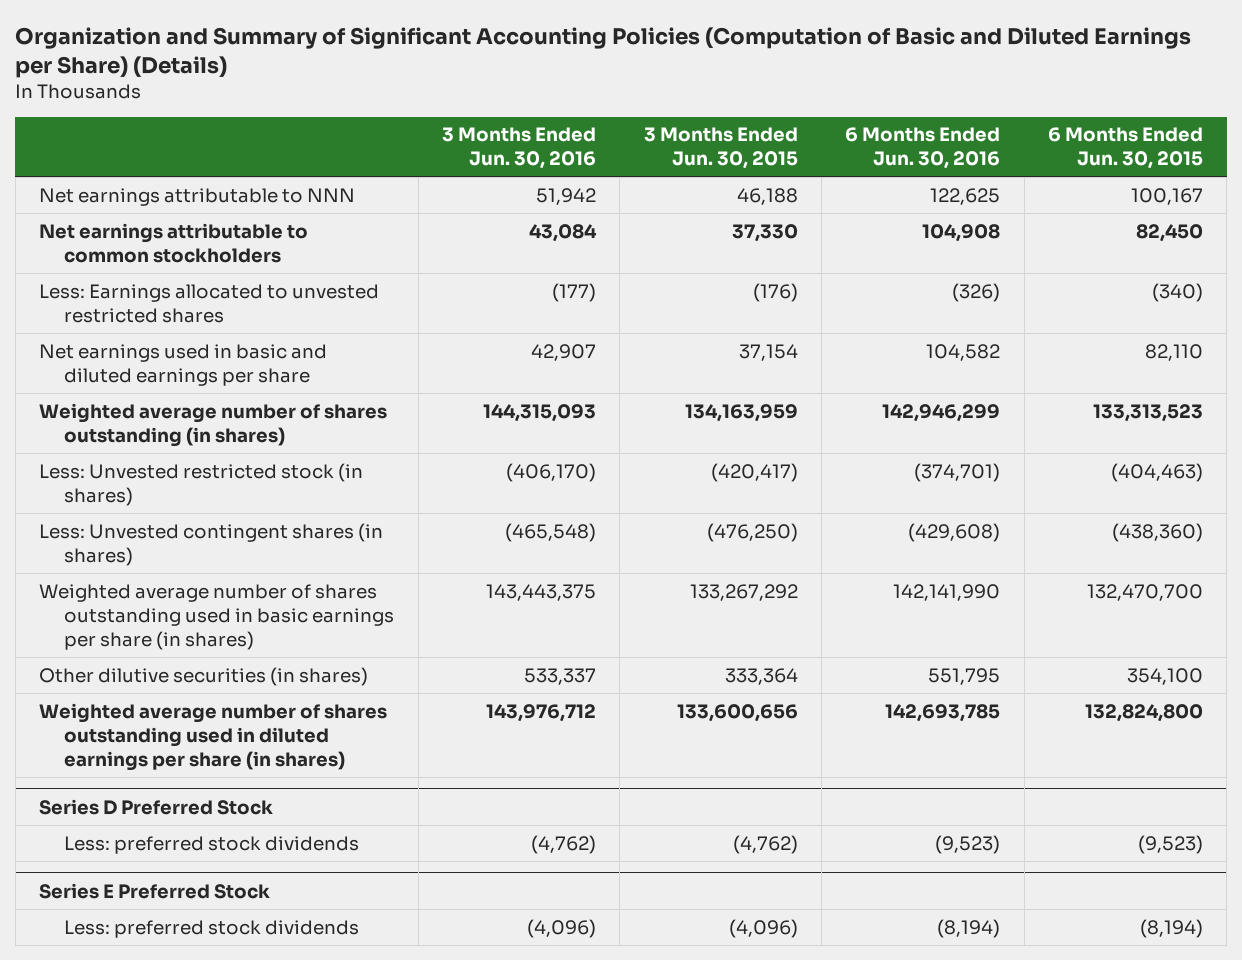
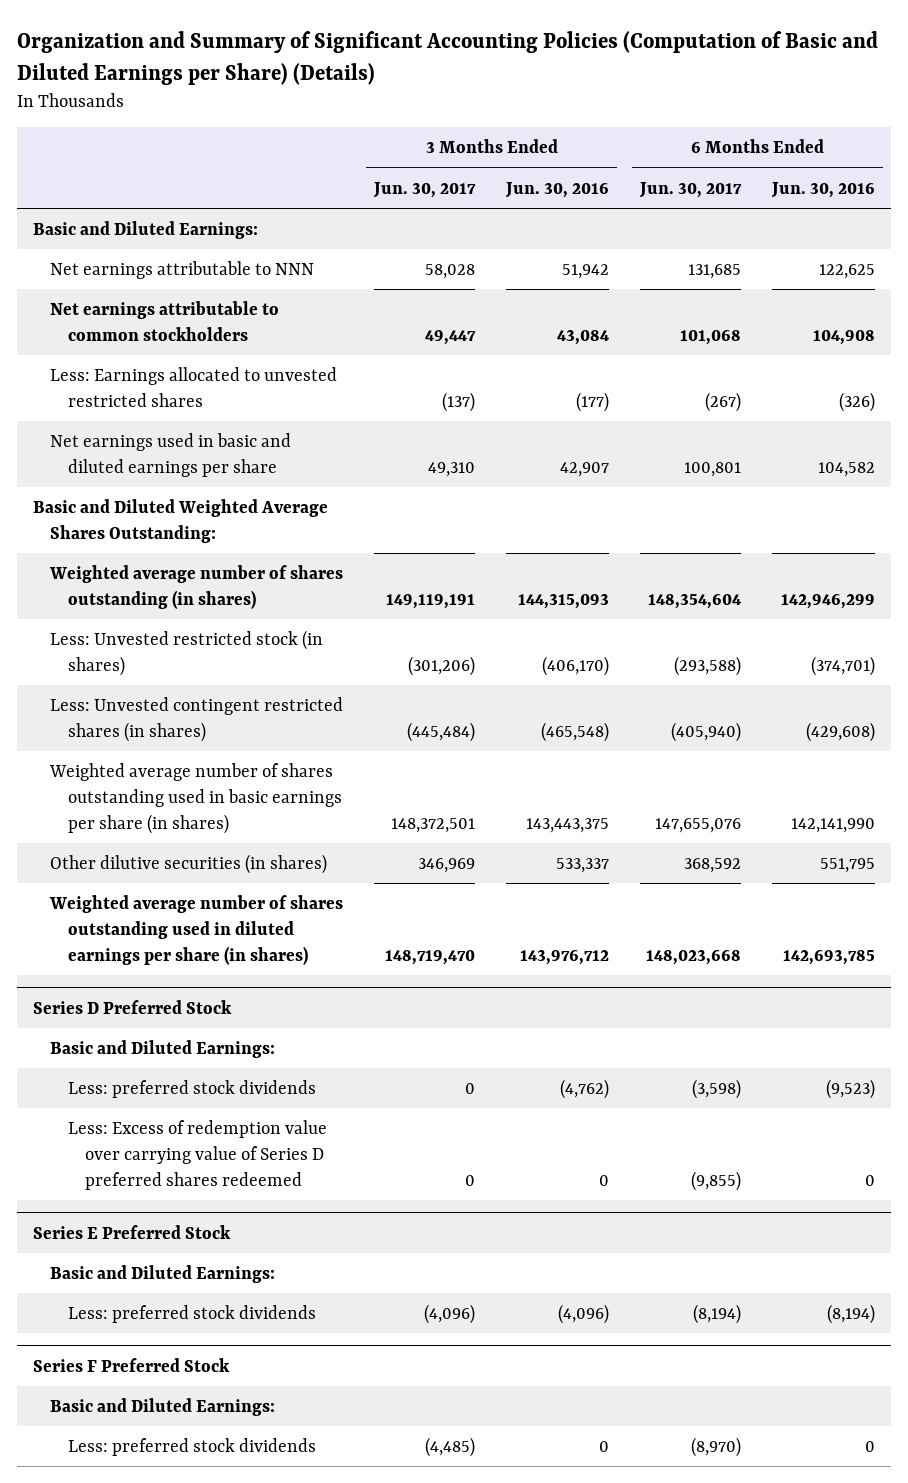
[643,127,798,170] 3 Months Ended Jun. 30, 2015 -> none
[1048,127,1204,170] 6 Months Ended Jun. 30, 2015 -> none
none -> [373,181,477,198] Jun. 30, 2017
none -> [639,181,743,198] Jun. 30, 2017
none -> [32,220,258,239] Basic and Diluted Earnings:
none -> [32,498,328,543] Basic and Diluted Weighted Average Shares Outstanding:
[39,522,384,566] Less: Unvested contingent shares (in shares) -> [50,696,344,742] Less: Unvested contingent restricted shares (in shares)
none -> [50,1039,276,1058] Basic and Diluted Earnings:
none -> [67,1119,327,1190] Less: Excess of redemption value over carrying value of Series D preferred shares redeemed
none -> [50,1264,276,1283] Basic and Diluted Earnings:
none -> [32,1357,230,1372] Series F Preferred Stock
none -> [50,1397,276,1416] Basic and Diluted Earnings:
none -> [67,1437,316,1456] Less: preferred stock dividends

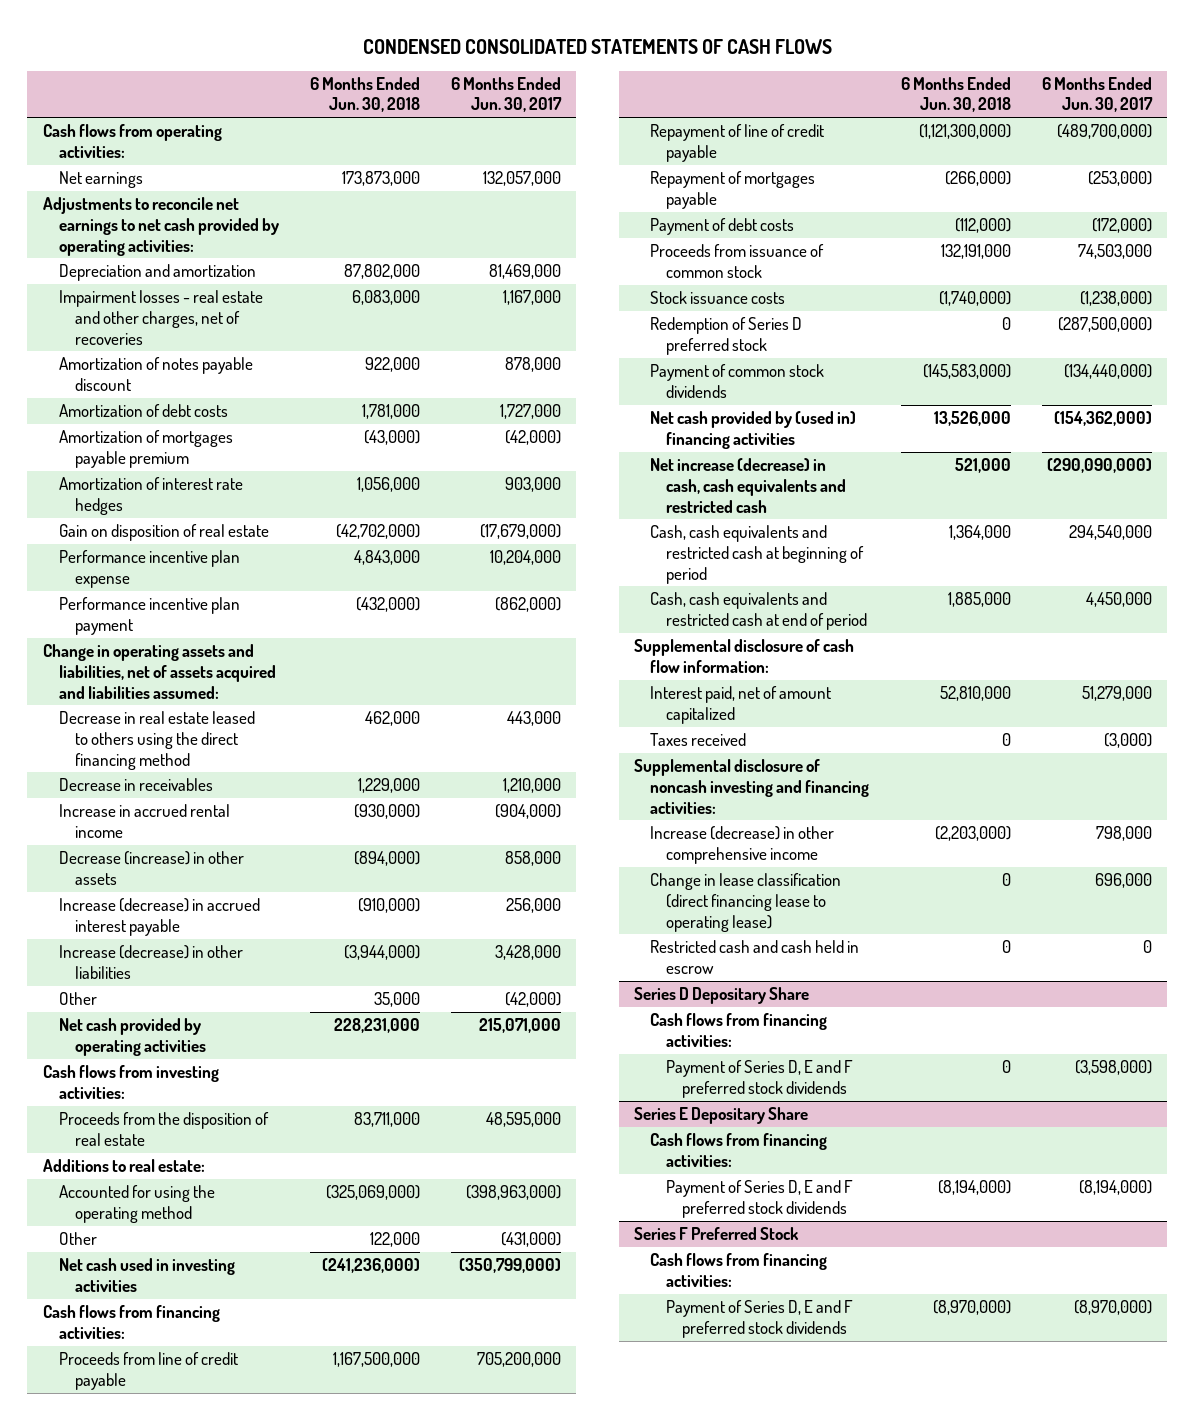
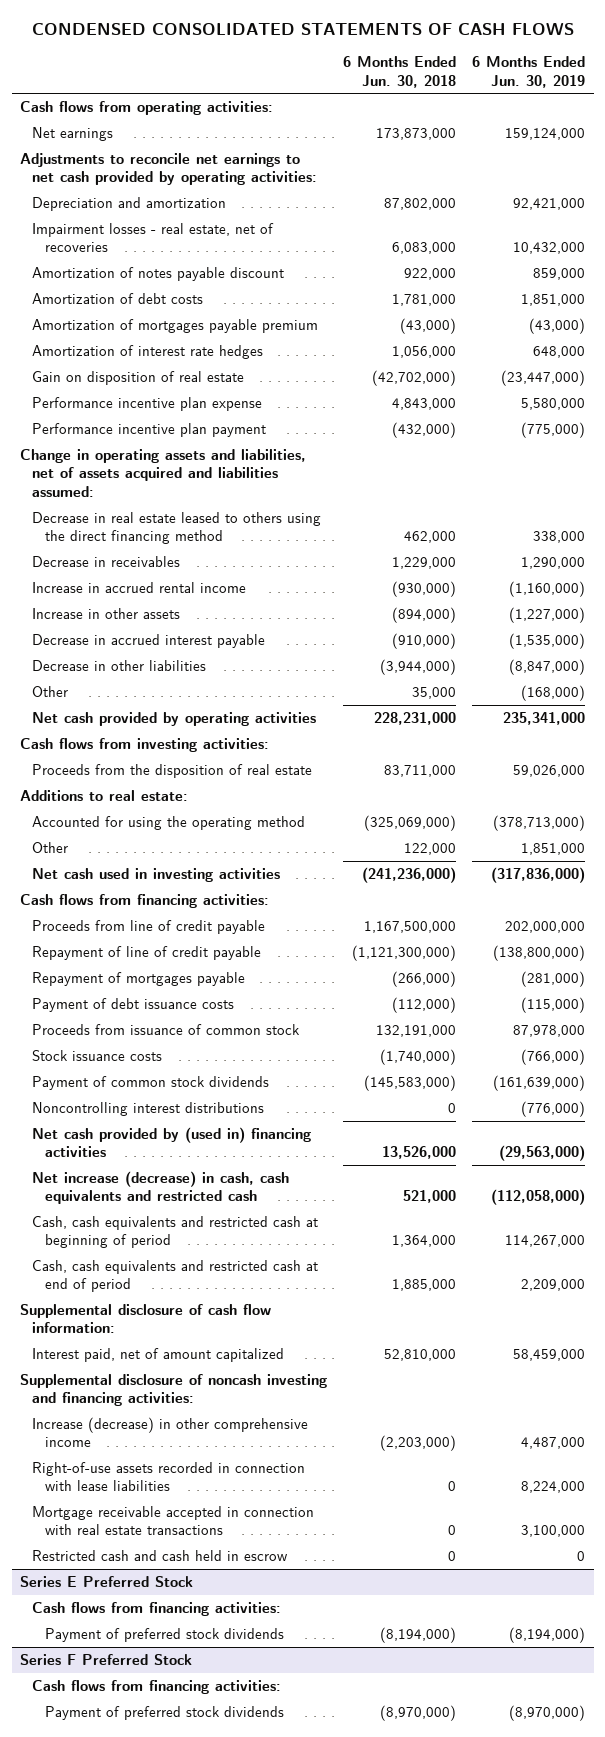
[450,76,562,113] 6 Months Ended Jun. 30, 2017 -> none
none -> [472,56,586,88] 6 Months Ended Jun. 30, 2019
[58,290,263,345] Impairment losses - real estate and other charges, net of recoveries -> [32,223,275,253] Impairment losses - real estate, net of recoveries
[58,851,244,885] Decrease (increase) in other assets -> [32,608,181,620] Increase in other assets
[58,898,260,936] Increase (decrease) in accrued interest payable -> [32,634,266,649] Decrease in accrued interest payable
[58,945,243,979] Increase (decrease) in other liabilities -> [32,660,207,672] Decrease in other liabilities
[650,218,795,236] Payment of debt costs -> [32,998,235,1013] Payment of debt issuance costs
[650,317,803,355] Redemption of Series D preferred stock -> none
none -> [32,1102,265,1117] Noncontrolling interest distributions
[650,733,747,747] Taxes received -> none
[650,873,842,932] Change in lease classification (direct financing lease to operating lease) -> none
none -> [32,1462,306,1492] Right-of-use assets recorded in connection with lease liabilities
none -> [32,1506,315,1536] Mortgage receivable accepted in connection with real estate transactions
[634,987,810,1005] Series D Depositary Share -> none
[650,1013,828,1047] Cash flows from financing activities: -> none
[666,1060,854,1098] Payment of Series D, E and F preferred stock dividends -> none
[634,1107,809,1125] Series E Depositary Share -> none
none -> [20,1576,194,1588] Series E Preferred Stock
[666,1180,854,1218] Payment of Series D, E and F preferred stock dividends -> [44,1628,284,1643] Payment of preferred stock dividends
[666,1300,854,1338] Payment of Series D, E and F preferred stock dividends -> [44,1706,284,1721] Payment of preferred stock dividends

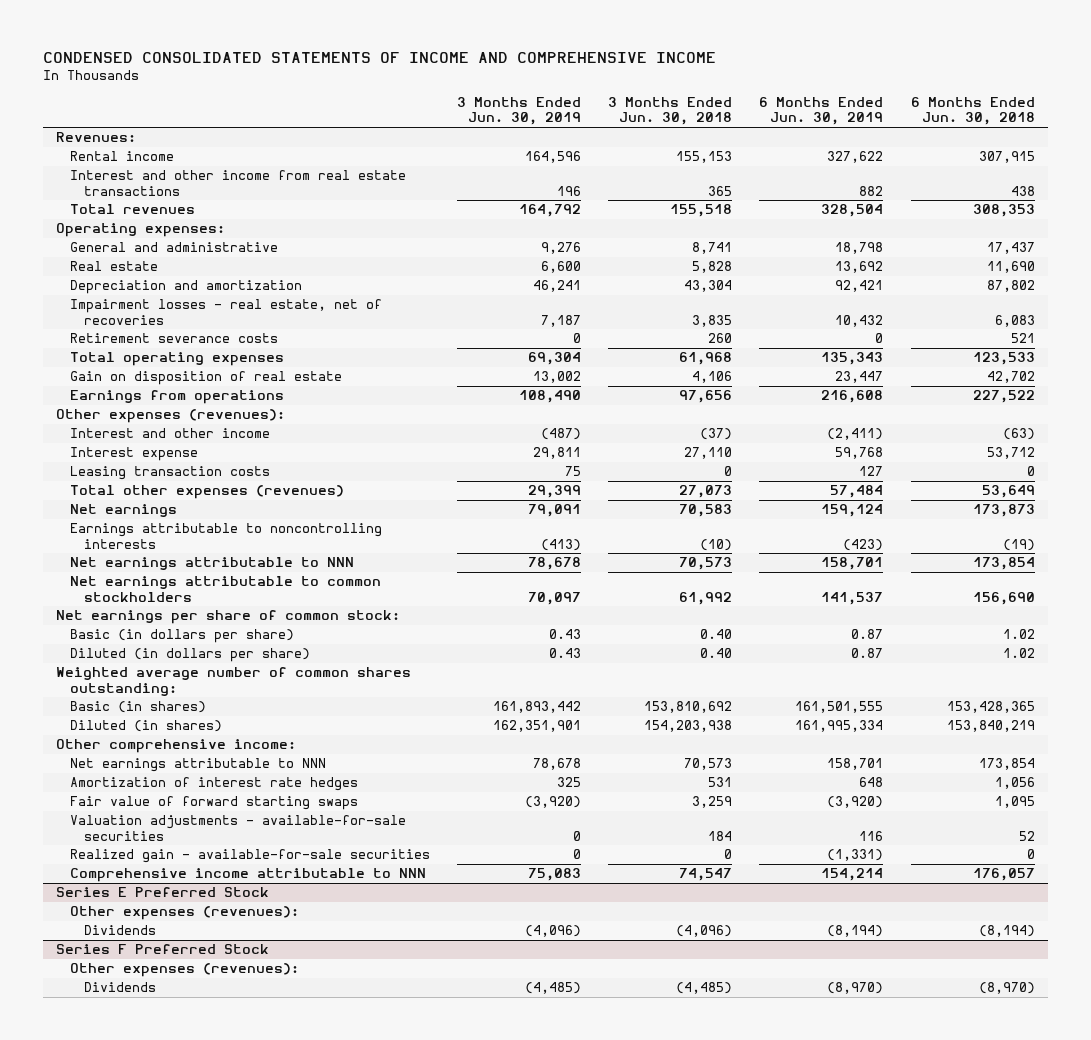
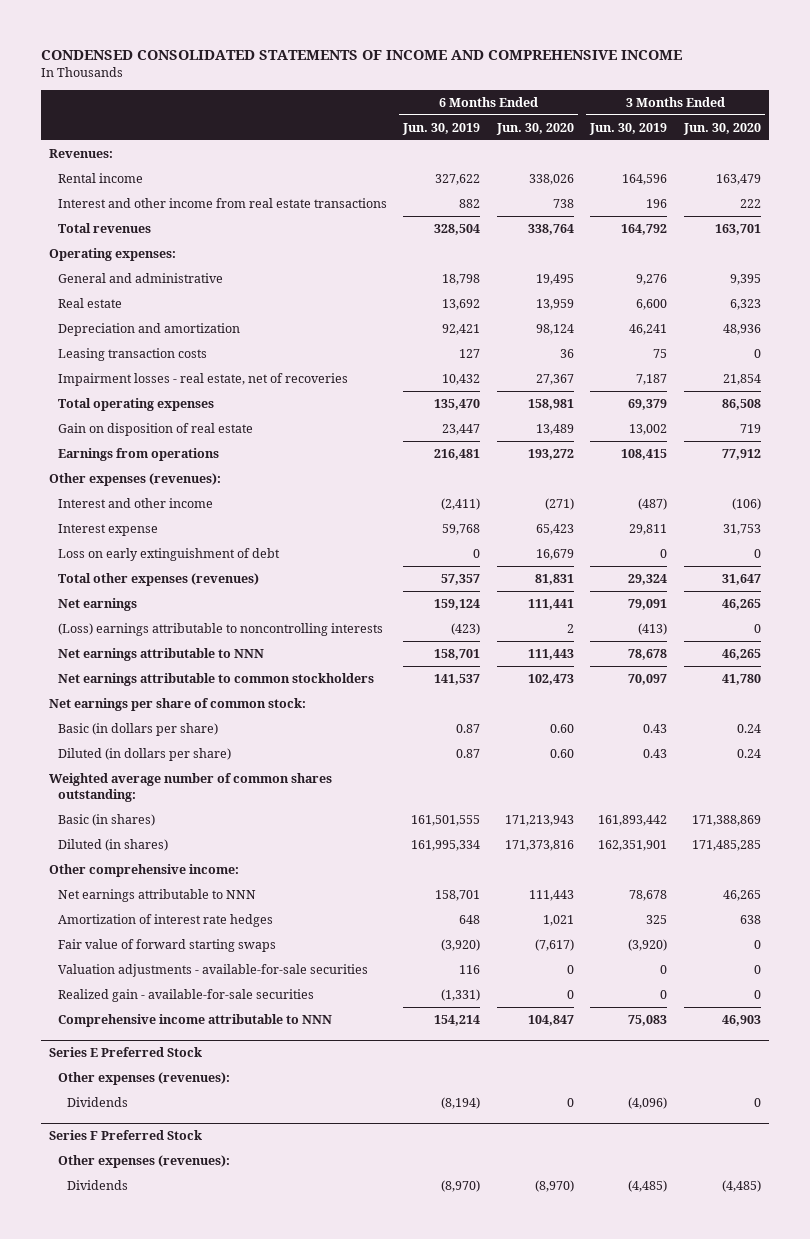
[608,97,733,126] 3 Months Ended Jun. 30, 2018 -> none
[910,97,1035,126] 6 Months Ended Jun. 30, 2018 -> none
none -> [495,122,574,135] Jun. 30, 2020
none -> [682,122,761,135] Jun. 30, 2020
[70,466,271,481] Leasing transaction costs -> [58,347,208,361] Leasing transaction costs
[70,333,279,344] Retirement severance costs -> none
[528,352,582,366] 69,304 -> [628,398,668,410] 69,379
[821,352,884,366] 135,343 -> [434,398,481,410] 135,470
[519,390,582,404] 108,490 -> [621,448,668,460] 108,415
[821,390,884,404] 216,608 -> [434,448,481,460] 216,481
none -> [58,547,281,561] Loss on early extinguishment of debt
[528,485,582,499] 29,399 -> [628,573,668,585] 29,324
[830,485,884,499] 57,484 -> [441,573,481,585] 57,357
[70,523,383,549] Earnings attributable to noncontrolling interests -> [58,622,384,636] (Loss) earnings attributable to noncontrolling interests

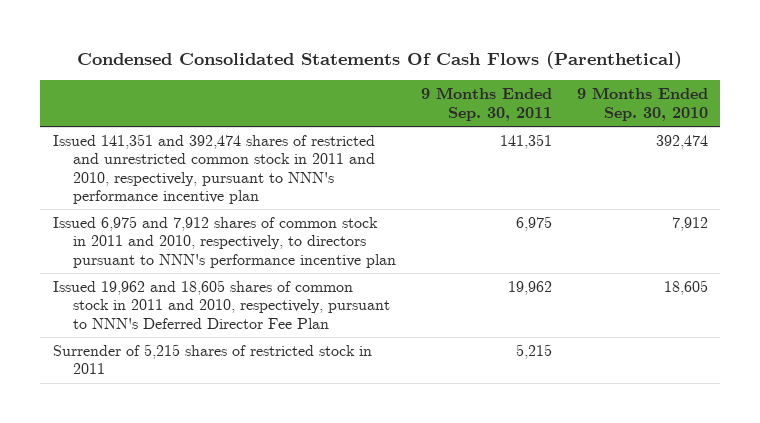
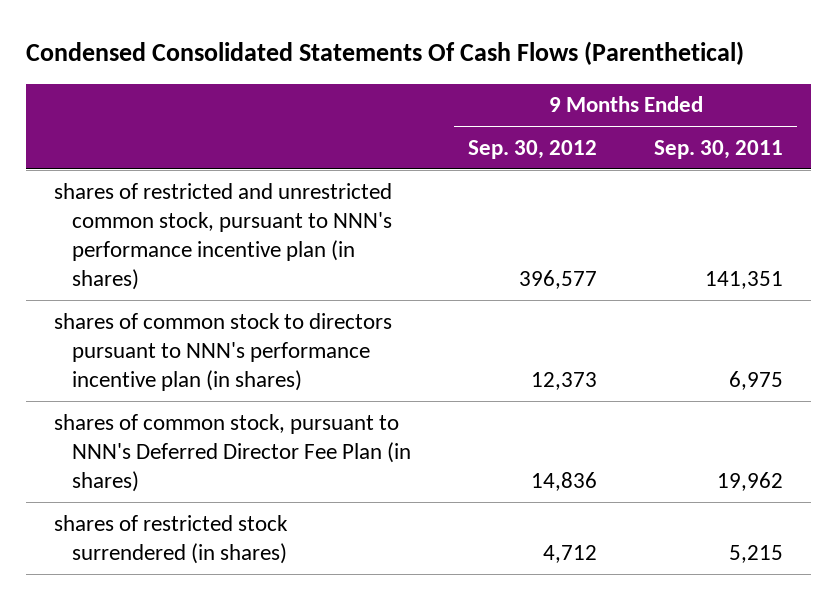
[576,87,708,121] 9 Months Ended Sep. 30, 2010 -> none
none -> [468,139,598,159] Sep. 30, 2012
[52,134,375,204] Issued 141,351 and 392,474 shares of restricted and unrestricted common stock in 2011 and 2010, respectively, pursuant to NNN's performance incentive plan -> [54,182,393,291] shares of restricted and unrestricted common stock, pursuant to NNN's performance incentive plan (in shares)
[52,216,396,268] Issued 6,975 and 7,912 shares of common stock in 2011 and 2010, respectively, to directors pursuant to NNN's performance incentive plan -> [54,312,393,392] shares of common stock to directors pursuant to NNN's performance incentive plan (in shares)
[52,280,390,329] Issued 19,962 and 18,605 shares of common stock in 2011 and 2010, respectively, pursuant to NNN's Deferred Director Fee Plan -> [54,413,412,493] shares of common stock, pursuant to NNN's Deferred Director Fee Plan (in shares)
[52,344,372,375] Surrender of 5,215 shares of restricted stock in 2011 -> [54,514,289,564] shares of restricted stock surrendered (in shares)

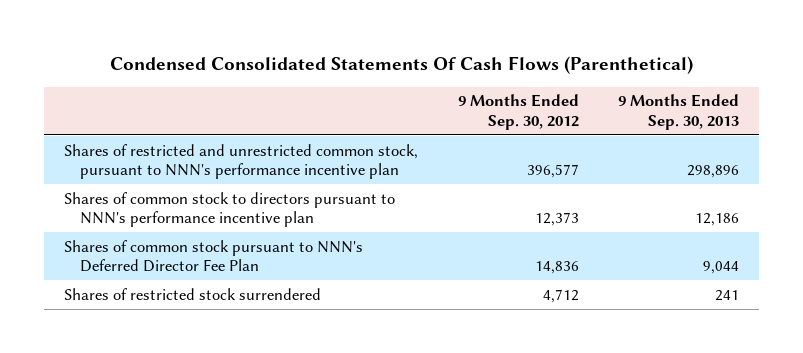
[654,139,784,159] Sep. 30, 2011 -> none
none -> [618,94,740,130] 9 Months Ended Sep. 30, 2013
[54,182,393,291] shares of restricted and unrestricted common stock, pursuant to NNN's performance incentive plan (in shares) -> [63,143,418,180] Shares of restricted and unrestricted common stock, pursuant to NNN's performance incentive plan
[54,312,393,392] shares of common stock to directors pursuant to NNN's performance incentive plan (in shares) -> [63,191,395,228] Shares of common stock to directors pursuant to NNN's performance incentive plan
[54,413,412,493] shares of common stock, pursuant to NNN's Deferred Director Fee Plan (in shares) -> [63,239,363,273] Shares of common stock pursuant to NNN's Deferred Director Fee Plan
[54,514,289,564] shares of restricted stock surrendered (in shares) -> [63,287,321,300] Shares of restricted stock surrendered

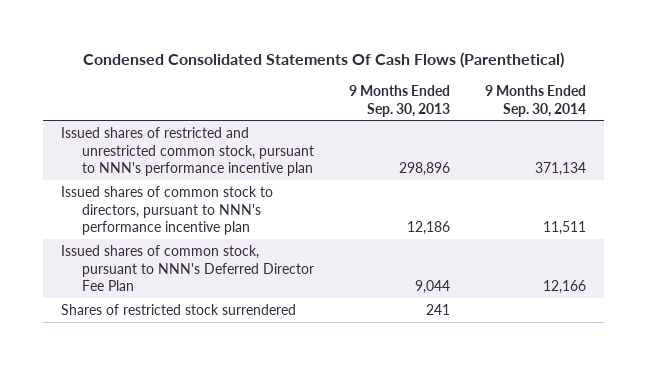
[457,94,579,130] 9 Months Ended Sep. 30, 2012 -> none
none -> [485,84,587,117] 9 Months Ended Sep. 30, 2014
[63,143,418,180] Shares of restricted and unrestricted common stock, pursuant to NNN's performance incentive plan -> [61,126,314,177] Issued shares of restricted and unrestricted common stock, pursuant to NNN's performance incentive plan
[63,191,395,228] Shares of common stock to directors pursuant to NNN's performance incentive plan -> [61,185,274,236] Issued shares of common stock to directors, pursuant to NNN's performance incentive plan
[63,239,363,273] Shares of common stock pursuant to NNN's Deferred Director Fee Plan -> [61,244,314,292] Issued shares of common stock, pursuant to NNN's Deferred Director Fee Plan

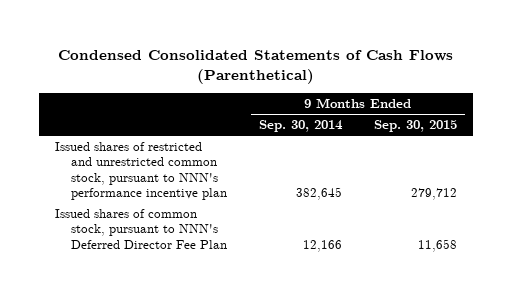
[82,52,564,69] Condensed Consolidated Statements Of Cash Flows (Parenthetical) -> [58,49,454,85] Condensed Consolidated Statements of Cash Flows (Parenthetical)
[349,84,451,117] 9 Months Ended Sep. 30, 2013 -> none
none -> [373,120,457,133] Sep. 30, 2015
[61,185,274,236] Issued shares of common stock to directors, pursuant to NNN's performance incentive plan -> none
[535,162,587,177] 371,134 -> [295,187,342,201] 382,645
[61,303,297,315] Shares of restricted stock surrendered -> none

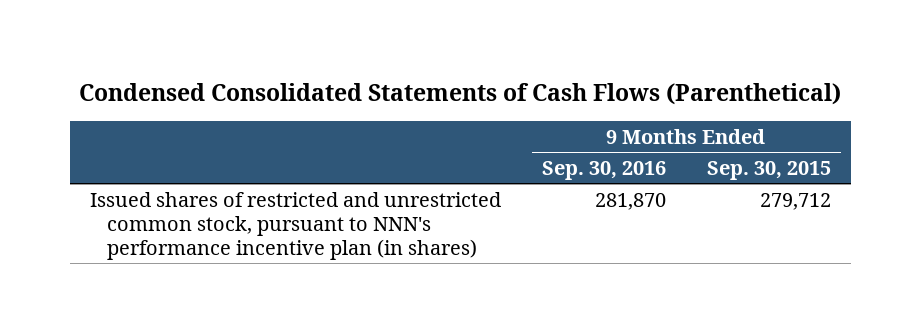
[258,120,343,133] Sep. 30, 2014 -> none
none -> [541,160,666,180] Sep. 30, 2016
[55,209,227,249] Issued shares of common stock, pursuant to NNN's Deferred Director Fee Plan -> none
[55,142,227,201] Issued shares of restricted and unrestricted common stock, pursuant to NNN's performance incentive plan -> [90,191,502,260] Issued shares of restricted and unrestricted common stock, pursuant to NNN's performance incentive plan (in shares)

